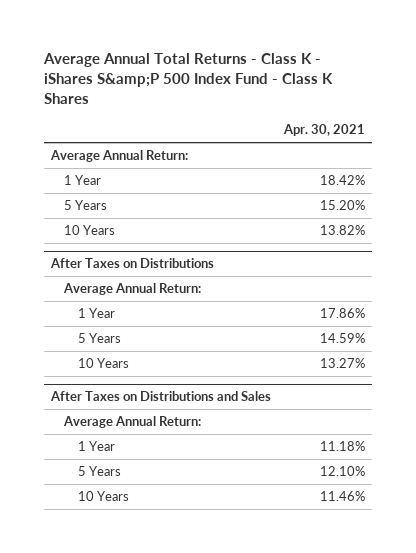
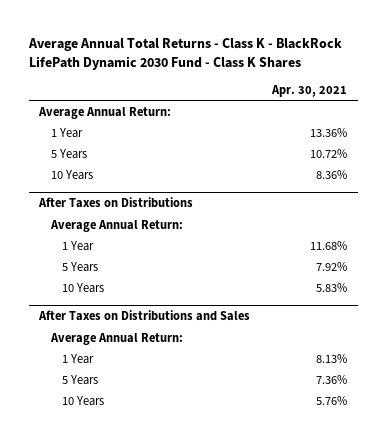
[42,52,333,105] Average Annual Total Returns - Class K - iShares S&amp;P 500 Index Fund - Class K Shares -> [27,37,342,70] Average Annual Total Returns - Class K - BlackRock LifePath Dynamic 2030 Fund - Class K Shares
[320,175,366,186] 18.42% -> [309,127,347,137] 13.36%
[320,200,366,211] 15.20% -> [309,148,347,158] 10.72%
[320,225,366,236] 13.82% -> [315,169,347,179] 8.36%
[320,308,366,319] 17.86% -> [309,240,347,250] 11.68%
[320,333,366,344] 14.59% -> [315,261,347,271] 7.92%
[320,358,366,369] 13.27% -> [315,282,347,292] 5.83%
[320,441,366,452] 11.18% -> [315,353,347,363] 8.13%
[320,466,366,477] 12.10% -> [315,374,347,384] 7.36%
[320,491,366,502] 11.46% -> [315,395,347,405] 5.76%

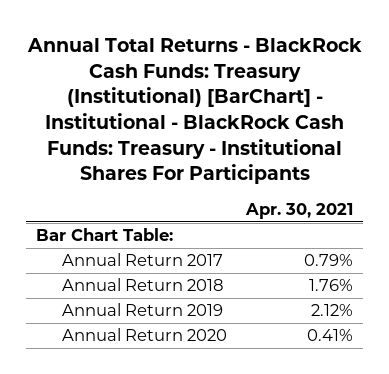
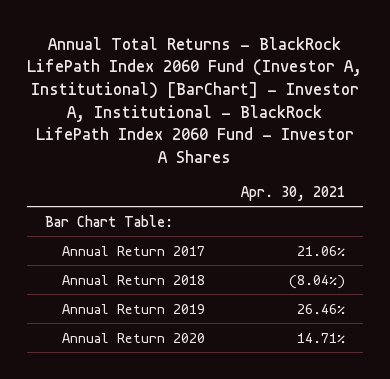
[26,38,362,185] Annual Total Returns - BlackRock Cash Funds: Treasury (Institutional) [BarChart] - Institutional - BlackRock Cash Funds: Treasury - Institutional Shares For Participants -> [27,36,363,163] Annual Total Returns - BlackRock LifePath Index 2060 Fund (Investor A, Institutional) [BarChart] - Investor A, Institutional - BlackRock LifePath Index 2060 Fund - Investor A Shares
[304,254,354,267] 0.79% -> [296,245,345,256] 21.06%
[309,279,354,292] 1.76% -> [288,274,345,289] (8.04%)
[311,304,354,317] 2.12% -> [296,303,345,314] 26.46%
[307,329,354,342] 0.41% -> [296,332,345,343] 14.71%

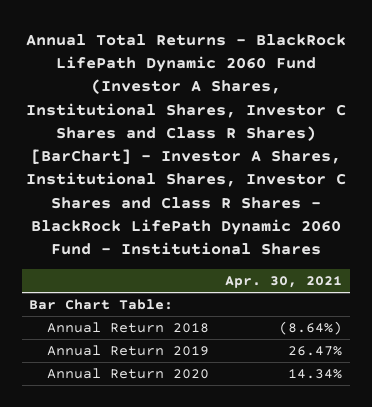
[27,36,363,163] Annual Total Returns - BlackRock LifePath Index 2060 Fund (Investor A, Institutional) [BarChart] - Investor A, Institutional - BlackRock LifePath Index 2060 Fund - Investor A Shares -> [25,33,346,256] Annual Total Returns - BlackRock LifePath Dynamic 2060 Fund (Investor A Shares, Institutional Shares, Investor C Shares and Class R Shares) [BarChart] - Investor A Shares, Institutional Shares, Investor C Shares and Class R Shares - BlackRock LifePath Dynamic 2060 Fund - Institutional Shares
[61,245,205,256] Annual Return 2017 -> none
[288,274,345,289] (8.04%) -> [279,320,343,335] (8.64%)
[296,303,345,314] 26.46% -> [288,345,343,356] 26.47%
[296,332,345,343] 14.71% -> [288,368,343,379] 14.34%

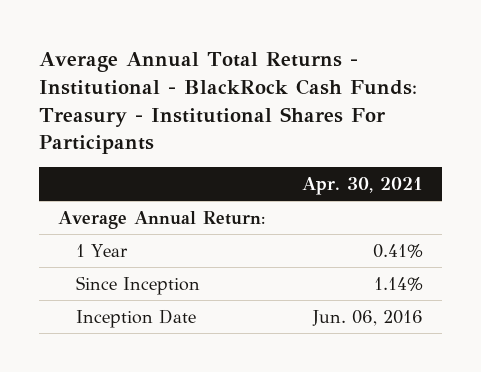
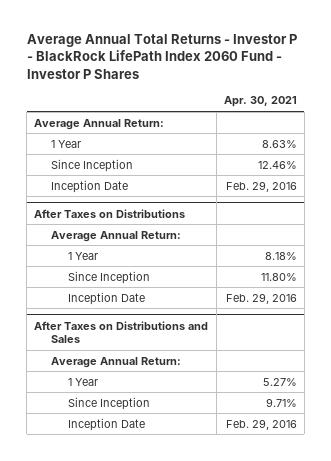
[38,52,417,155] Average Annual Total Returns - Institutional - BlackRock Cash Funds: Treasury - Institutional Shares For Participants -> [26,33,297,79] Average Annual Total Returns - Investor P - BlackRock LifePath Index 2060 Fund - Investor P Shares
[373,243,424,258] 0.41% -> [261,139,297,148] 8.63%
[374,276,424,291] 1.14% -> [257,160,297,169] 12.46%
[312,309,424,326] Jun. 06, 2016 -> [225,180,297,192] Feb. 29, 2016
none -> [34,208,186,218] After Taxes on Distributions
none -> [51,230,182,242] Average Annual Return:
none -> [67,251,98,260] 1 Year
none -> [67,270,150,284] Since Inception
none -> [67,291,145,305] Inception Date
none -> [34,320,209,344] After Taxes on Distributions and Sales
none -> [51,356,182,368] Average Annual Return:
none -> [67,377,98,386] 1 Year
none -> [67,396,150,410] Since Inception
none -> [67,417,145,431] Inception Date

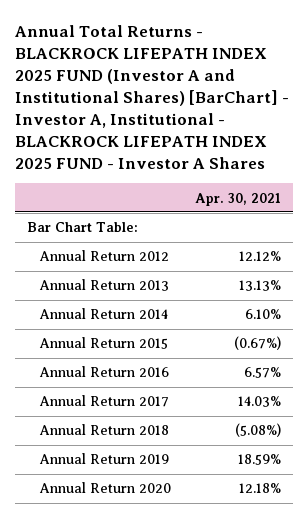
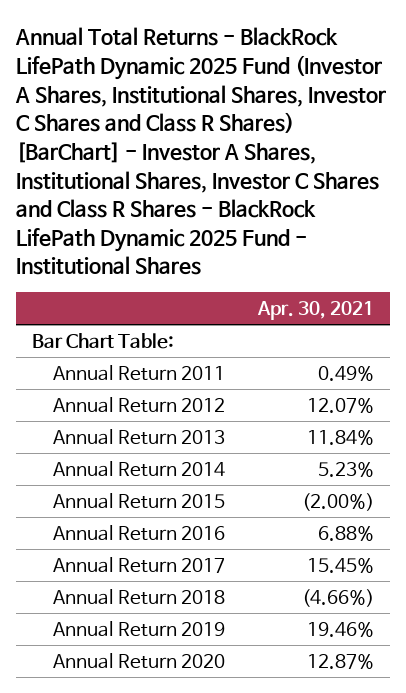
[14,24,289,170] Annual Total Returns - BLACKROCK LIFEPATH INDEX 2025 FUND (Investor A and Institutional Shares) [BarChart] - Investor A, Institutional - BLACKROCK LIFEPATH INDEX 2025 FUND - Investor A Shares -> [14,27,386,276] Annual Total Returns - BlackRock LifePath Dynamic 2025 Fund (Investor A Shares, Institutional Shares, Investor C Shares and Class R Shares) [BarChart] - Investor A Shares, Institutional Shares, Investor C Shares and Class R Shares - BlackRock LifePath Dynamic 2025 Fund - Institutional Shares
none -> [53,364,226,381] Annual Return 2011
[239,251,282,262] 12.12% -> [307,397,375,413] 12.07%
[239,280,282,292] 13.13% -> [307,429,375,445] 11.84%
[245,309,282,320] 6.10% -> [318,461,375,477] 5.23%
[234,336,282,351] (0.67%) -> [302,492,375,511] (2.00%)
[244,367,282,379] 6.57% -> [318,525,375,541] 6.88%
[238,396,282,408] 14.03% -> [307,557,375,573] 15.45%
[235,423,282,438] (5.08%) -> [302,588,375,607] (4.66%)
[238,454,282,466] 18.59% -> [307,621,375,637] 19.46%
[239,483,282,494] 12.18% -> [307,653,375,669] 12.87%

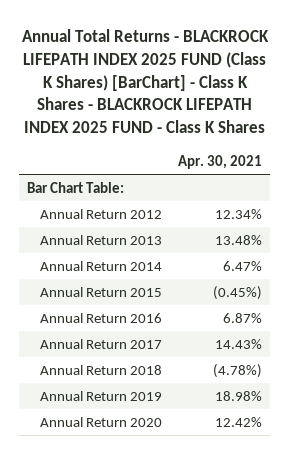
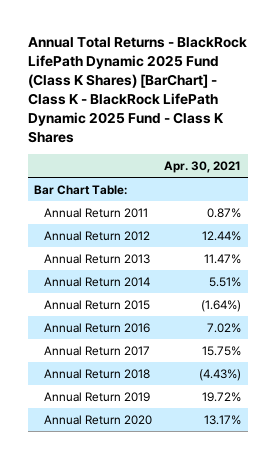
[21,29,269,134] Annual Total Returns - BLACKROCK LIFEPATH INDEX 2025 FUND (Class K Shares) [BarChart] - Class K Shares - BLACKROCK LIFEPATH INDEX 2025 FUND - Class K Shares -> [28,37,248,143] Annual Total Returns - BlackRock LifePath Dynamic 2025 Fund (Class K Shares) [BarChart] - Class K - BlackRock LifePath Dynamic 2025 Fund - Class K Shares
none -> [43,207,148,218] Annual Return 2011
[215,209,263,220] 12.34% -> [202,230,242,241] 12.44%
[215,235,263,246] 13.48% -> [204,253,242,264] 11.47%
[223,261,263,272] 6.47% -> [209,276,242,287] 5.51%
[213,286,263,301] (0.45%) -> [201,299,242,312] (1.64%)
[223,313,263,324] 6.87% -> [207,322,242,333] 7.02%
[215,339,263,350] 14.43% -> [202,345,242,356] 15.75%
[213,364,263,379] (4.78%) -> [199,368,242,381] (4.43%)
[215,391,263,402] 18.98% -> [202,391,242,402] 19.72%
[215,417,263,428] 12.42% -> [204,414,242,425] 13.17%

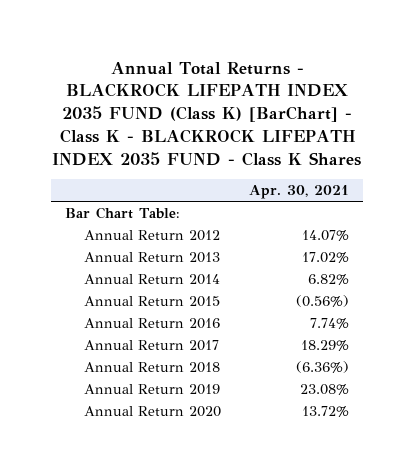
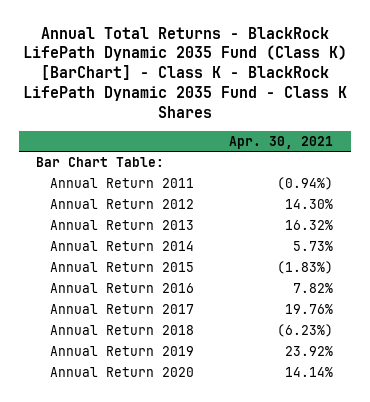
[51,61,361,166] Annual Total Returns - BLACKROCK LIFEPATH INDEX 2035 FUND (Class K) [BarChart] - Class K - BLACKROCK LIFEPATH INDEX 2035 FUND - Class K Shares -> [22,26,347,118] Annual Total Returns - BlackRock LifePath Dynamic 2035 Fund (Class K) [BarChart] - Class K - BlackRock LifePath Dynamic 2035 Fund - Class K Shares
none -> [49,178,194,189] Annual Return 2011
[301,229,349,241] 14.07% -> [285,199,334,210] 14.30%
[301,251,349,263] 17.02% -> [285,220,334,231] 16.32%
[307,273,349,285] 6.82% -> [293,241,334,252] 5.73%
[295,294,349,307] (0.56%) -> [277,261,334,275] (1.83%)
[309,317,349,329] 7.74% -> [293,283,334,294] 7.82%
[300,339,349,351] 18.29% -> [285,304,334,315] 19.76%
[295,360,349,373] (6.36%) -> [277,324,334,338] (6.23%)
[299,383,349,395] 23.08% -> [285,346,334,357] 23.92%
[301,405,349,417] 13.72% -> [285,367,334,378] 14.14%

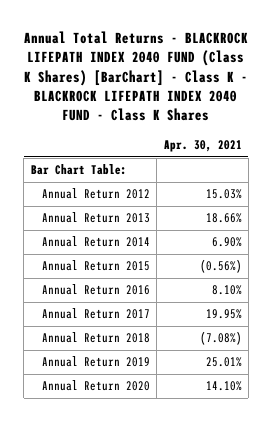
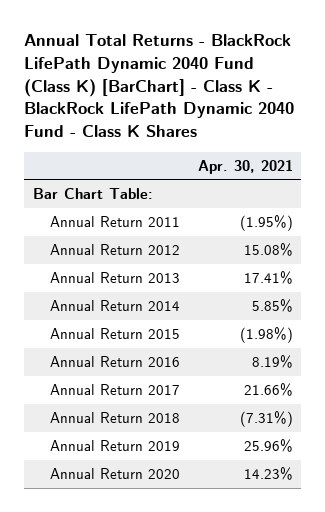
[24,31,249,122] Annual Total Returns - BLACKROCK LIFEPATH INDEX 2040 FUND (Class K Shares) [BarChart] - Class K - BLACKROCK LIFEPATH INDEX 2040 FUND - Class K Shares -> [23,34,294,137] Annual Total Returns - BlackRock LifePath Dynamic 2040 Fund (Class K) [BarChart] - Class K - BlackRock LifePath Dynamic 2040 Fund - Class K Shares
none -> [49,215,180,227] Annual Return 2011
[205,189,242,200] 15.03% -> [243,242,293,256] 15.08%
[205,213,242,224] 18.66% -> [243,270,293,284] 17.41%
[211,237,242,248] 6.90% -> [251,298,293,312] 5.85%
[199,259,242,274] (0.56%) -> [239,326,293,343] (1.98%)
[211,285,242,296] 8.10% -> [251,354,293,368] 8.19%
[205,309,242,320] 19.95% -> [243,382,293,396] 21.66%
[199,331,242,346] (7.08%) -> [239,410,293,427] (7.31%)
[205,357,242,368] 25.01% -> [243,438,293,452] 25.96%
[205,381,242,392] 14.10% -> [243,466,293,480] 14.23%

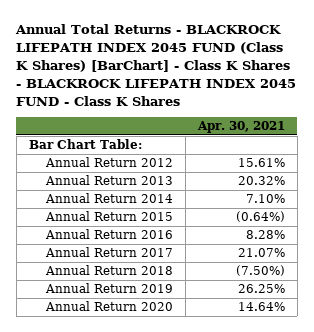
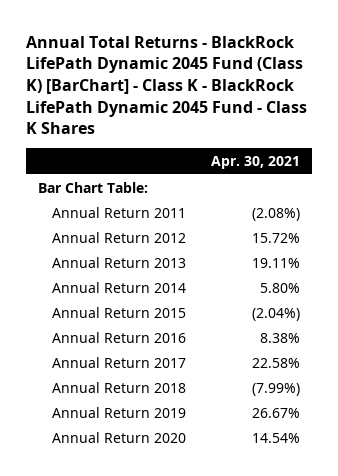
[15,24,297,106] Annual Total Returns - BLACKROCK LIFEPATH INDEX 2045 FUND (Class K Shares) [BarChart] - Class K Shares - BLACKROCK LIFEPATH INDEX 2045 FUND - Class K Shares -> [25,35,307,135] Annual Total Returns - BlackRock LifePath Dynamic 2045 Fund (Class K) [BarChart] - Class K - BlackRock LifePath Dynamic 2045 Fund - Class K Shares
none -> [51,206,186,218] Annual Return 2011
[237,158,285,168] 15.61% -> [251,232,300,243] 15.72%
[237,176,285,186] 20.32% -> [251,257,300,268] 19.11%
[245,194,285,204] 7.10% -> [259,282,300,293] 5.80%
[235,211,285,223] (0.64%) -> [251,307,300,321] (2.04%)
[245,230,285,240] 8.28% -> [259,332,300,343] 8.38%
[237,248,285,258] 21.07% -> [251,357,300,368] 22.58%
[235,265,285,277] (7.50%) -> [251,382,300,396] (7.99%)
[237,284,285,294] 26.25% -> [251,407,300,418] 26.67%
[237,302,285,312] 14.64% -> [251,432,300,443] 14.54%

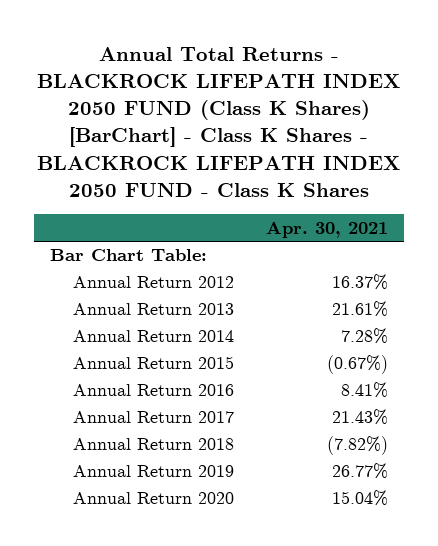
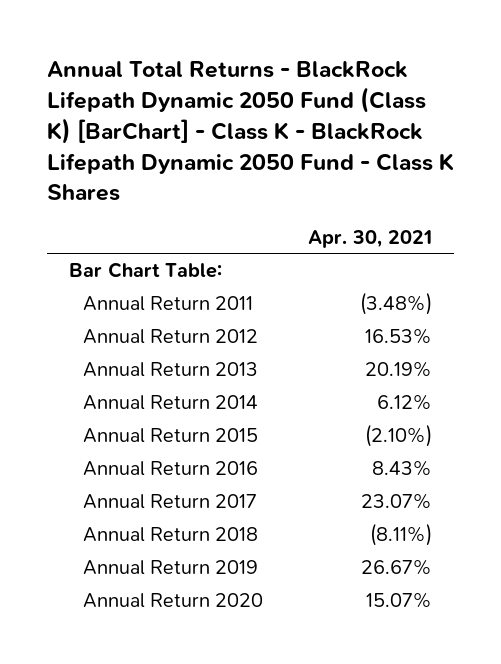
[37,47,401,197] Annual Total Returns - BLACKROCK LIFEPATH INDEX 2050 FUND (Class K Shares) [BarChart] - Class K Shares - BLACKROCK LIFEPATH INDEX 2050 FUND - Class K Shares -> [46,61,454,202] Annual Total Returns - BlackRock Lifepath Dynamic 2050 Fund (Class K) [BarChart] - Class K - BlackRock Lifepath Dynamic 2050 Fund - Class K Shares
none -> [83,296,254,312] Annual Return 2011
[332,274,389,291] 16.37% -> [364,328,432,345] 16.53%
[332,301,389,318] 21.61% -> [364,361,432,378] 20.19%
[341,328,389,345] 7.28% -> [376,394,432,411] 6.12%
[327,355,389,375] (0.67%) -> [364,424,432,448] (2.10%)
[341,382,389,399] 8.41% -> [371,460,432,477] 8.43%
[332,409,389,426] 21.43% -> [360,493,432,510] 23.07%
[327,436,389,456] (7.82%) -> [369,523,432,547] (8.11%)
[332,463,389,480] 26.77% -> [360,559,432,576] 26.67%
[332,490,389,507] 15.04% -> [365,592,432,609] 15.07%

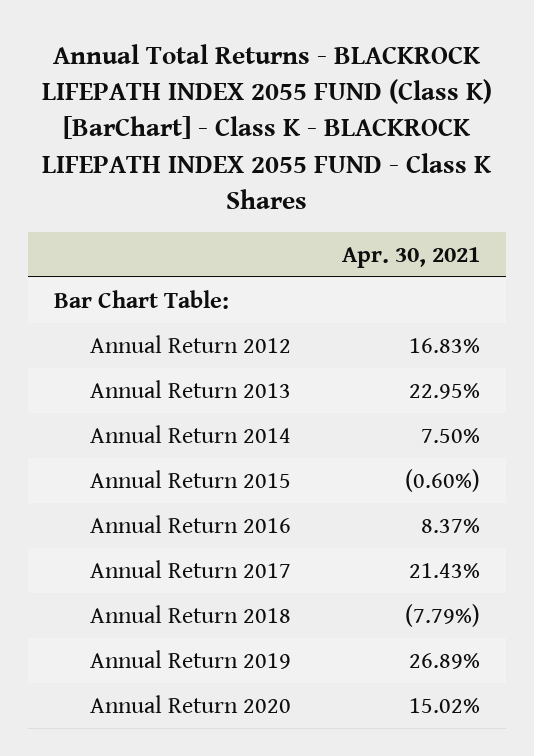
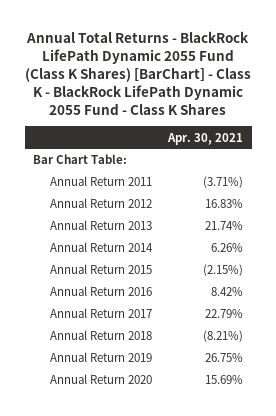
[42,44,493,209] Annual Total Returns - BLACKROCK LIFEPATH INDEX 2055 FUND (Class K) [BarChart] - Class K - BLACKROCK LIFEPATH INDEX 2055 FUND - Class K Shares -> [25,30,252,115] Annual Total Returns - BlackRock LifePath Dynamic 2055 Fund (Class K Shares) [BarChart] - Class K - BlackRock LifePath Dynamic 2055 Fund - Class K Shares
none -> [49,176,152,187] Annual Return 2011
[409,382,481,399] 22.95% -> [205,221,244,231] 21.74%
[421,427,481,443] 7.50% -> [211,243,244,253] 6.26%
[405,468,481,492] (0.60%) -> [203,264,244,277] (2.15%)
[421,517,481,533] 8.37% -> [211,287,244,297] 8.42%
[409,562,481,578] 21.43% -> [205,309,244,319] 22.79%
[405,603,481,627] (7.79%) -> [203,330,244,343] (8.21%)
[409,652,481,669] 26.89% -> [205,353,244,363] 26.75%
[409,697,481,713] 15.02% -> [205,375,244,385] 15.69%

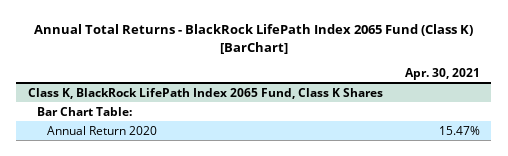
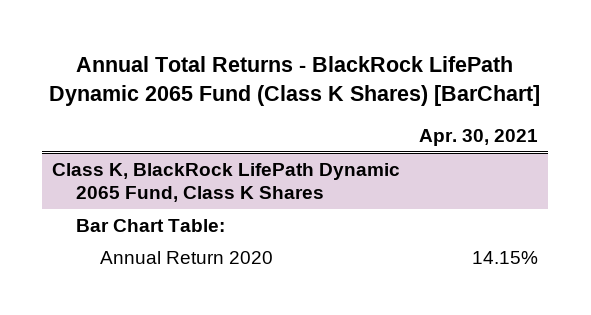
[33,24,473,54] Annual Total Returns - BlackRock LifePath Index 2065 Fund (Class K) [BarChart] -> [49,55,541,106] Annual Total Returns - BlackRock LifePath Dynamic 2065 Fund (Class K Shares) [BarChart]
[27,87,383,99] Class K, BlackRock LifePath Index 2065 Fund, Class K Shares -> [52,162,401,203] Class K, BlackRock LifePath Dynamic 2065 Fund, Class K Shares
[439,125,481,135] 15.47% -> [472,250,539,264] 14.15%

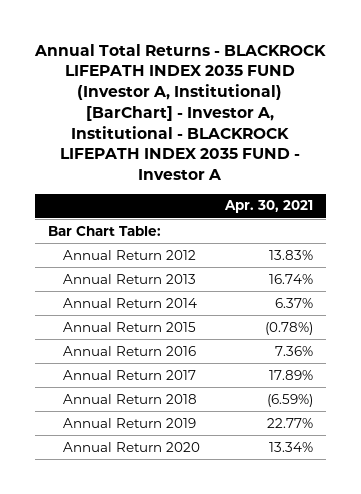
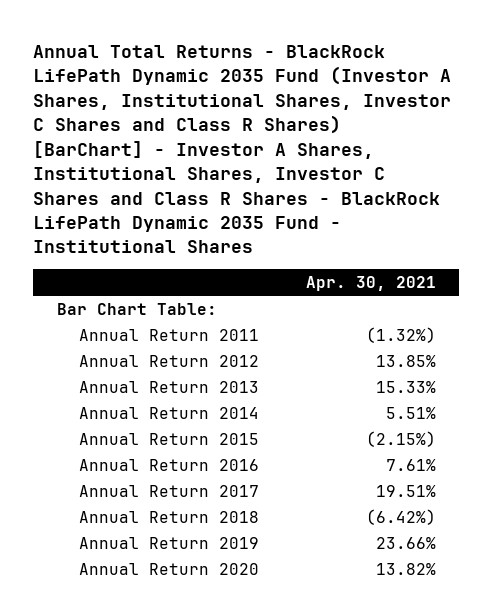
[34,43,327,181] Annual Total Returns - BLACKROCK LIFEPATH INDEX 2035 FUND (Investor A, Institutional) [BarChart] - Investor A, Institutional - BLACKROCK LIFEPATH INDEX 2035 FUND - Investor A -> [33,44,452,254] Annual Total Returns - BlackRock LifePath Dynamic 2035 Fund (Investor A Shares, Institutional Shares, Investor C Shares and Class R Shares) [BarChart] - Investor A Shares, Institutional Shares, Investor C Shares and Class R Shares - BlackRock LifePath Dynamic 2035 Fund - Institutional Shares
none -> [78,328,259,341] Annual Return 2011
[269,249,314,260] 13.83% -> [375,354,436,367] 13.85%
[269,273,314,284] 16.74% -> [375,380,436,393] 15.33%
[275,297,314,308] 6.37% -> [385,406,436,419] 5.51%
[265,321,314,335] (0.78%) -> [365,430,436,447] (2.15%)
[275,345,314,356] 7.36% -> [385,458,436,471] 7.61%
[269,369,314,380] 17.89% -> [375,484,436,497] 19.51%
[267,393,314,407] (6.59%) -> [365,508,436,525] (6.42%)
[267,417,314,428] 22.77% -> [375,536,436,549] 23.66%
[269,441,314,452] 13.34% -> [375,562,436,575] 13.82%

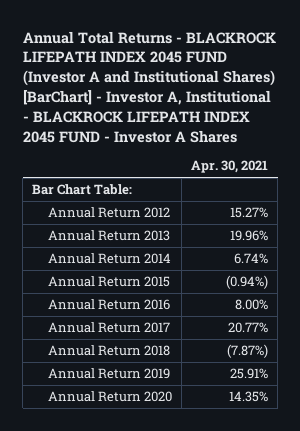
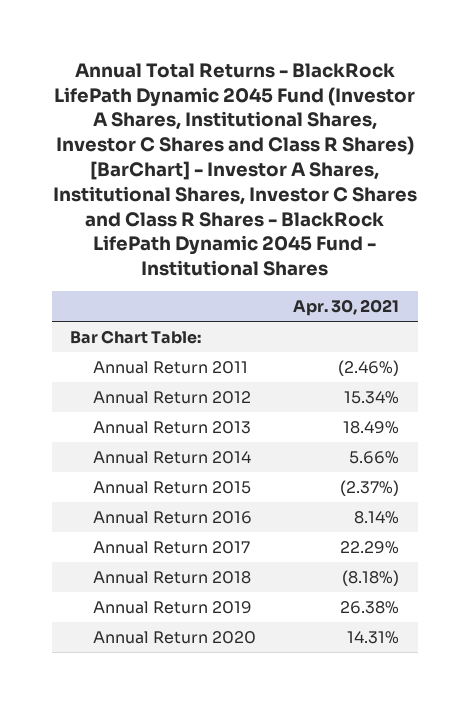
[22,30,276,143] Annual Total Returns - BLACKROCK LIFEPATH INDEX 2045 FUND (Investor A and Institutional Shares) [BarChart] - Investor A, Institutional - BLACKROCK LIFEPATH INDEX 2045 FUND - Investor A Shares -> [52,62,417,277] Annual Total Returns - BlackRock LifePath Dynamic 2045 Fund (Investor A Shares, Institutional Shares, Investor C Shares and Class R Shares) [BarChart] - Investor A Shares, Institutional Shares, Investor C Shares and Class R Shares - BlackRock LifePath Dynamic 2045 Fund - Institutional Shares
none -> [93,360,249,374] Annual Return 2011
[230,206,269,218] 15.27% -> [344,390,400,404] 15.34%
[230,229,269,241] 19.96% -> [343,420,400,434] 18.49%
[234,252,269,264] 6.74% -> [349,450,400,464] 5.66%
[226,274,269,289] (0.94%) -> [340,479,400,496] (2.37%)
[235,298,269,310] 8.00% -> [354,510,400,524] 8.14%
[228,321,269,333] 20.77% -> [340,540,400,554] 22.29%
[227,343,269,358] (7.87%) -> [342,569,400,586] (8.18%)
[230,367,269,379] 25.91% -> [340,600,400,614] 26.38%
[229,390,269,402] 14.35% -> [347,630,400,644] 14.31%

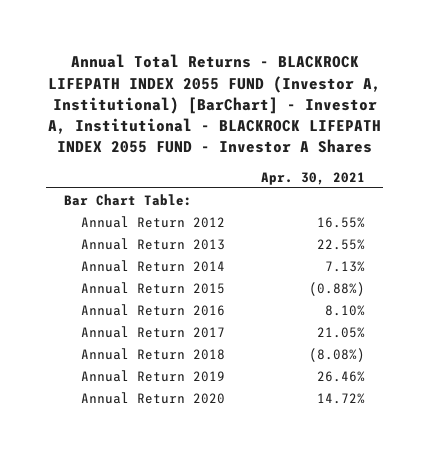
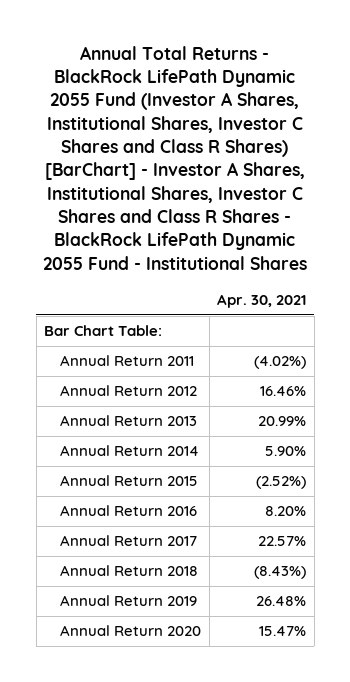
[47,54,381,154] Annual Total Returns - BLACKROCK LIFEPATH INDEX 2055 FUND (Investor A, Institutional) [BarChart] - Investor A, Institutional - BLACKROCK LIFEPATH INDEX 2055 FUND - Investor A Shares -> [43,45,308,270] Annual Total Returns - BlackRock LifePath Dynamic 2055 Fund (Investor A Shares, Institutional Shares, Investor C Shares and Class R Shares) [BarChart] - Investor A Shares, Institutional Shares, Investor C Shares and Class R Shares - BlackRock LifePath Dynamic 2055 Fund - Institutional Shares
none -> [60,355,195,367] Annual Return 2011
[317,216,366,228] 16.55% -> [260,386,307,397] 16.46%
[317,238,366,250] 22.55% -> [258,416,307,427] 20.99%
[325,260,366,272] 7.13% -> [265,446,307,457] 5.90%
[309,281,366,296] (0.88%) -> [256,476,307,490] (2.52%)
[325,304,366,316] 8.10% -> [265,506,307,517] 8.20%
[317,326,366,338] 21.05% -> [258,536,307,547] 22.57%
[309,347,366,362] (8.08%) -> [254,566,307,580] (8.43%)
[317,370,366,382] 26.46% -> [256,596,307,607] 26.48%
[317,392,366,404] 14.72% -> [259,626,307,637] 15.47%

